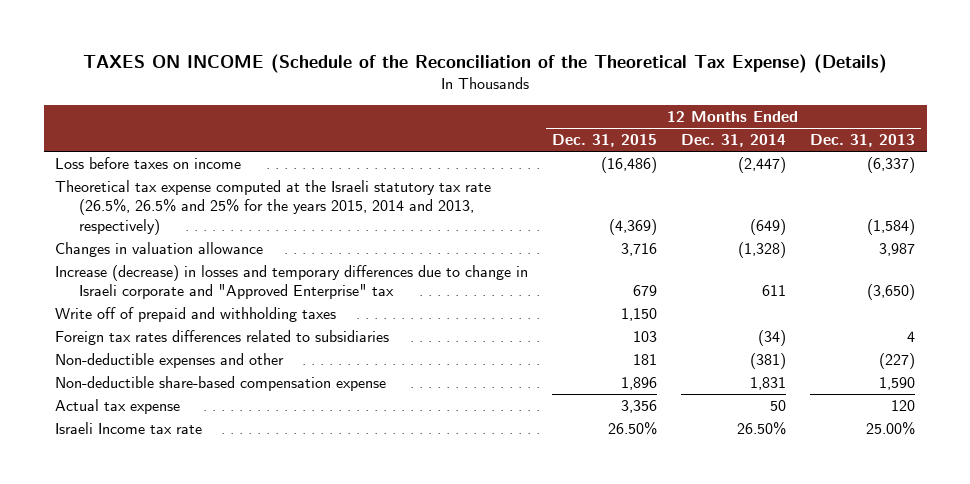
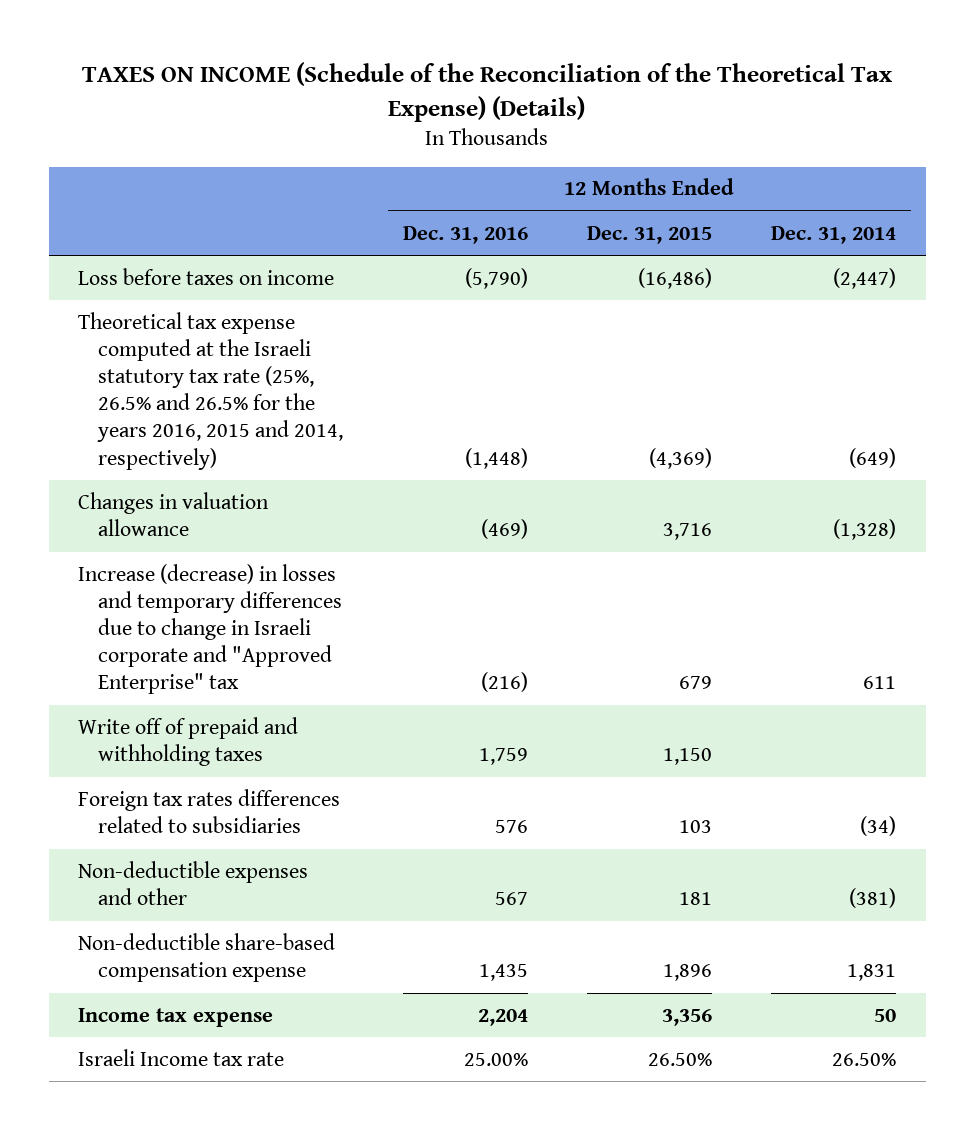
[809,134,915,148] Dec. 31, 2013 -> none
none -> [402,225,528,244] Dec. 31, 2016
[55,180,492,235] Theoretical tax expense computed at the Israeli statutory tax rate (26.5%, 26.5% and 25% for the years 2015, 2014 and 2013, respectively) -> [78,311,344,470] Theoretical tax expense computed at the Israeli statutory tax rate (25%, 26.5% and 26.5% for the years 2016, 2015 and 2014, respectively)
[55,399,181,415] Actual tax expense -> [78,1007,274,1027] Income tax expense

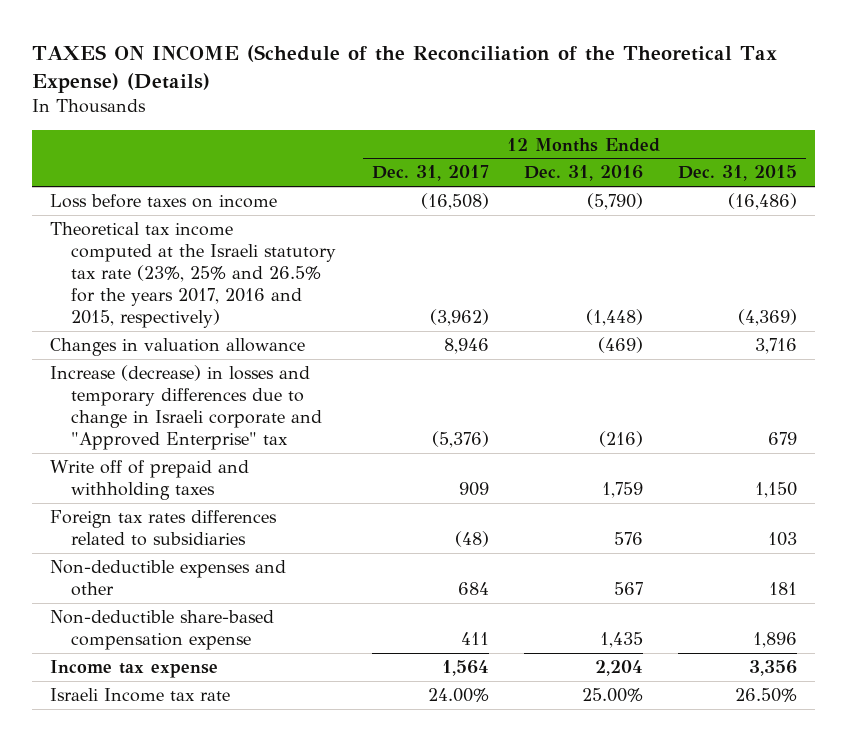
[771,225,897,244] Dec. 31, 2014 -> none
none -> [371,165,489,182] Dec. 31, 2017
[78,311,344,470] Theoretical tax expense computed at the Israeli statutory tax rate (25%, 26.5% and 26.5% for the years 2016, 2015 and 2014, respectively) -> [49,222,337,329] Theoretical tax income computed at the Israeli statutory tax rate (23%, 25% and 26.5% for the years 2017, 2016 and 2015, respectively)

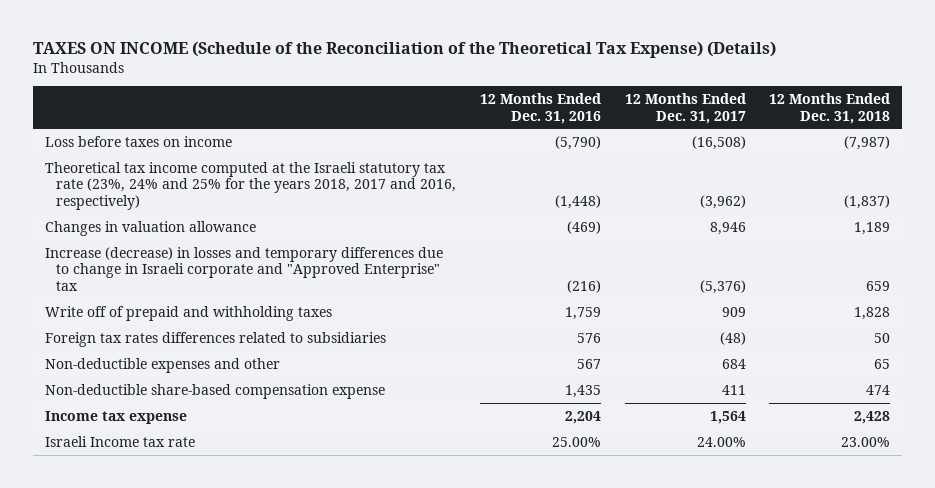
[678,165,798,182] Dec. 31, 2015 -> none
none -> [769,93,891,124] 12 Months Ended Dec. 31, 2018
[49,222,337,329] Theoretical tax income computed at the Israeli statutory tax rate (23%, 25% and 26.5% for the years 2017, 2016 and 2015, respectively) -> [44,161,456,210] Theoretical tax income computed at the Israeli statutory tax rate (23%, 24% and 25% for the years 2018, 2017 and 2016, respectively)

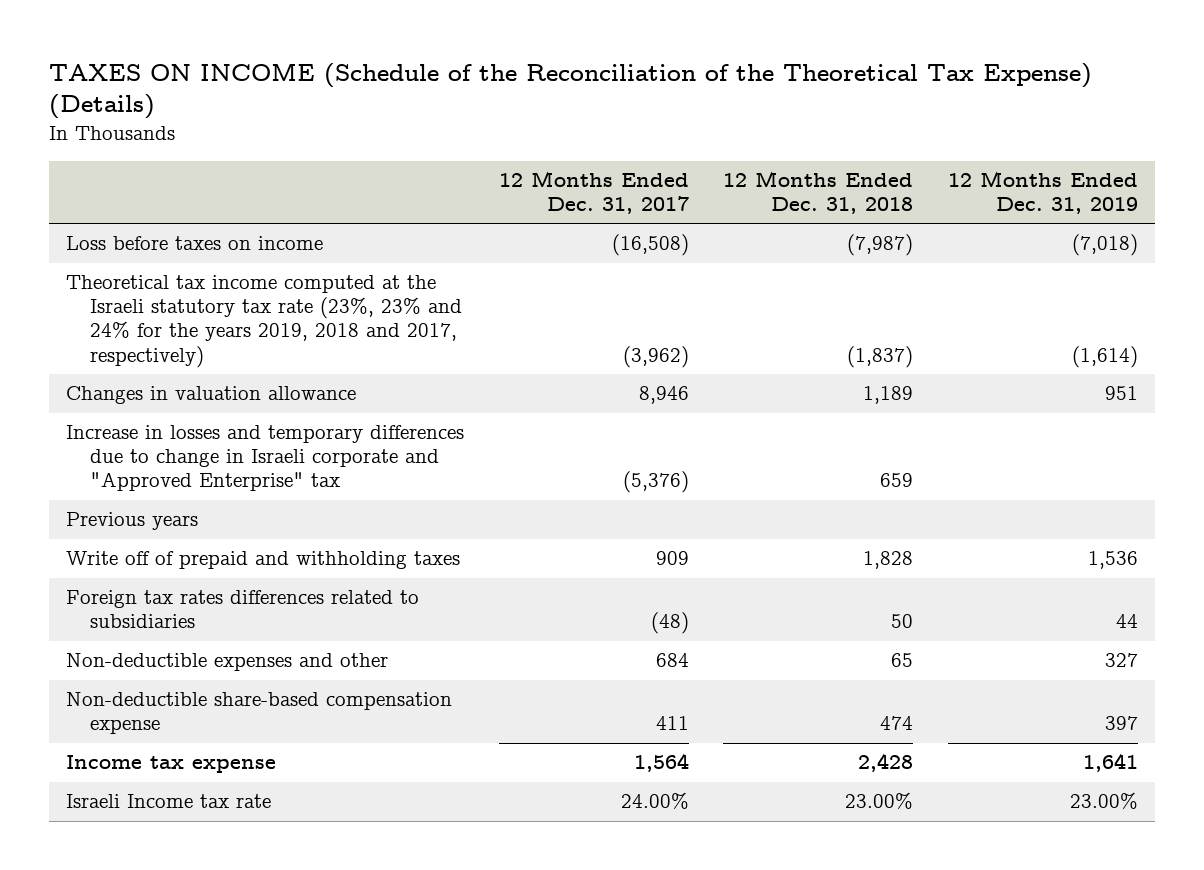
[479,93,601,124] 12 Months Ended Dec. 31, 2016 -> none
none -> [947,171,1138,215] 12 Months Ended Dec. 31, 2019
[44,161,456,210] Theoretical tax income computed at the Israeli statutory tax rate (23%, 24% and 25% for the years 2018, 2017 and 2016, respectively) -> [66,275,462,368] Theoretical tax income computed at the Israeli statutory tax rate (23%, 23% and 24% for the years 2019, 2018 and 2017, respectively)
[44,246,443,291] Increase (decrease) in losses and temporary differences due to change in Israeli corporate and "Approved Enterprise" tax -> [66,425,465,492] Increase in losses and temporary differences due to change in Israeli corporate and "Approved Enterprise" tax
none -> [66,512,199,531] Previous years

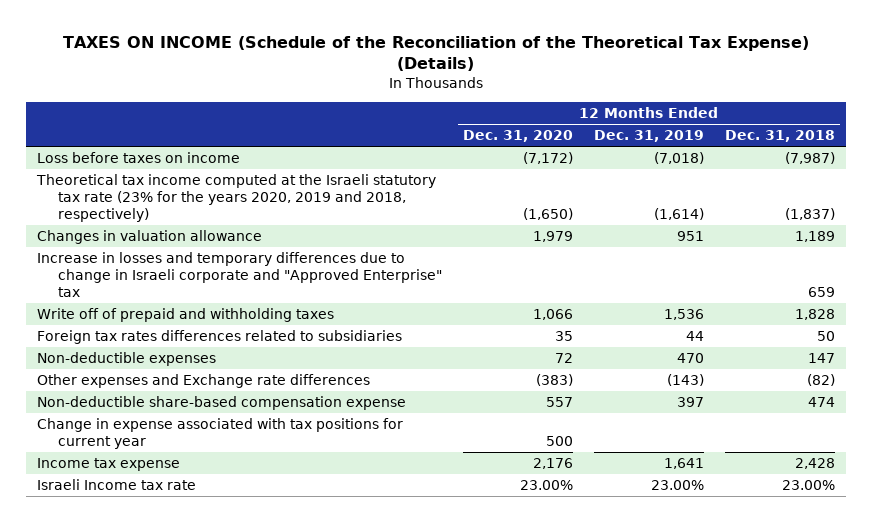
[498,171,689,215] 12 Months Ended Dec. 31, 2017 -> none
none -> [462,130,573,143] Dec. 31, 2020
[66,275,462,368] Theoretical tax income computed at the Israeli statutory tax rate (23%, 23% and 24% for the years 2019, 2018 and 2017, respectively) -> [36,174,437,222] Theoretical tax income computed at the Israeli statutory tax rate (23% for the years 2020, 2019 and 2018, respectively)
[66,512,199,531] Previous years -> none
[66,653,389,672] Non-deductible expenses and other -> [37,352,217,367] Non-deductible expenses
[891,653,914,668] 65 -> [808,353,836,364] 147
[1104,653,1138,668] 327 -> [677,353,705,364] 470
none -> [37,374,371,389] Other expenses and Exchange rate differences
none -> [37,418,404,450] Change in expense associated with tax positions for current year

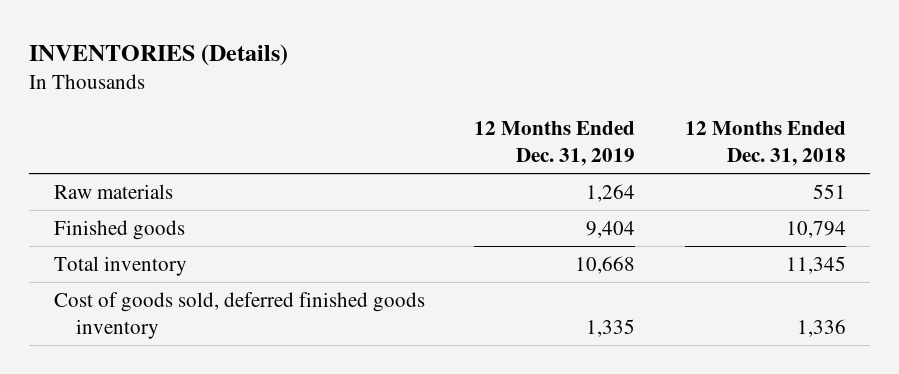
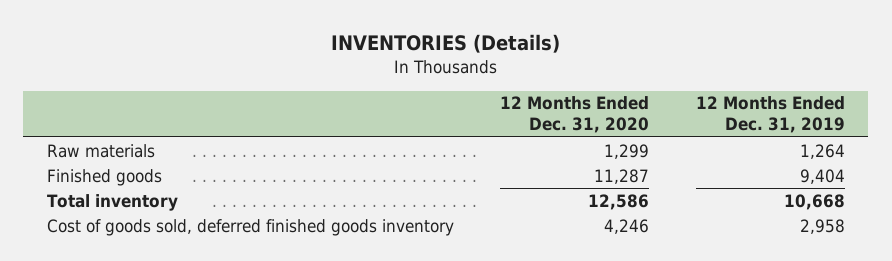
[684,121,846,167] 12 Months Ended Dec. 31, 2018 -> none
none -> [500,96,650,134] 12 Months Ended Dec. 31, 2020
[586,319,636,338] 1,335 -> [799,218,845,234] 2,958

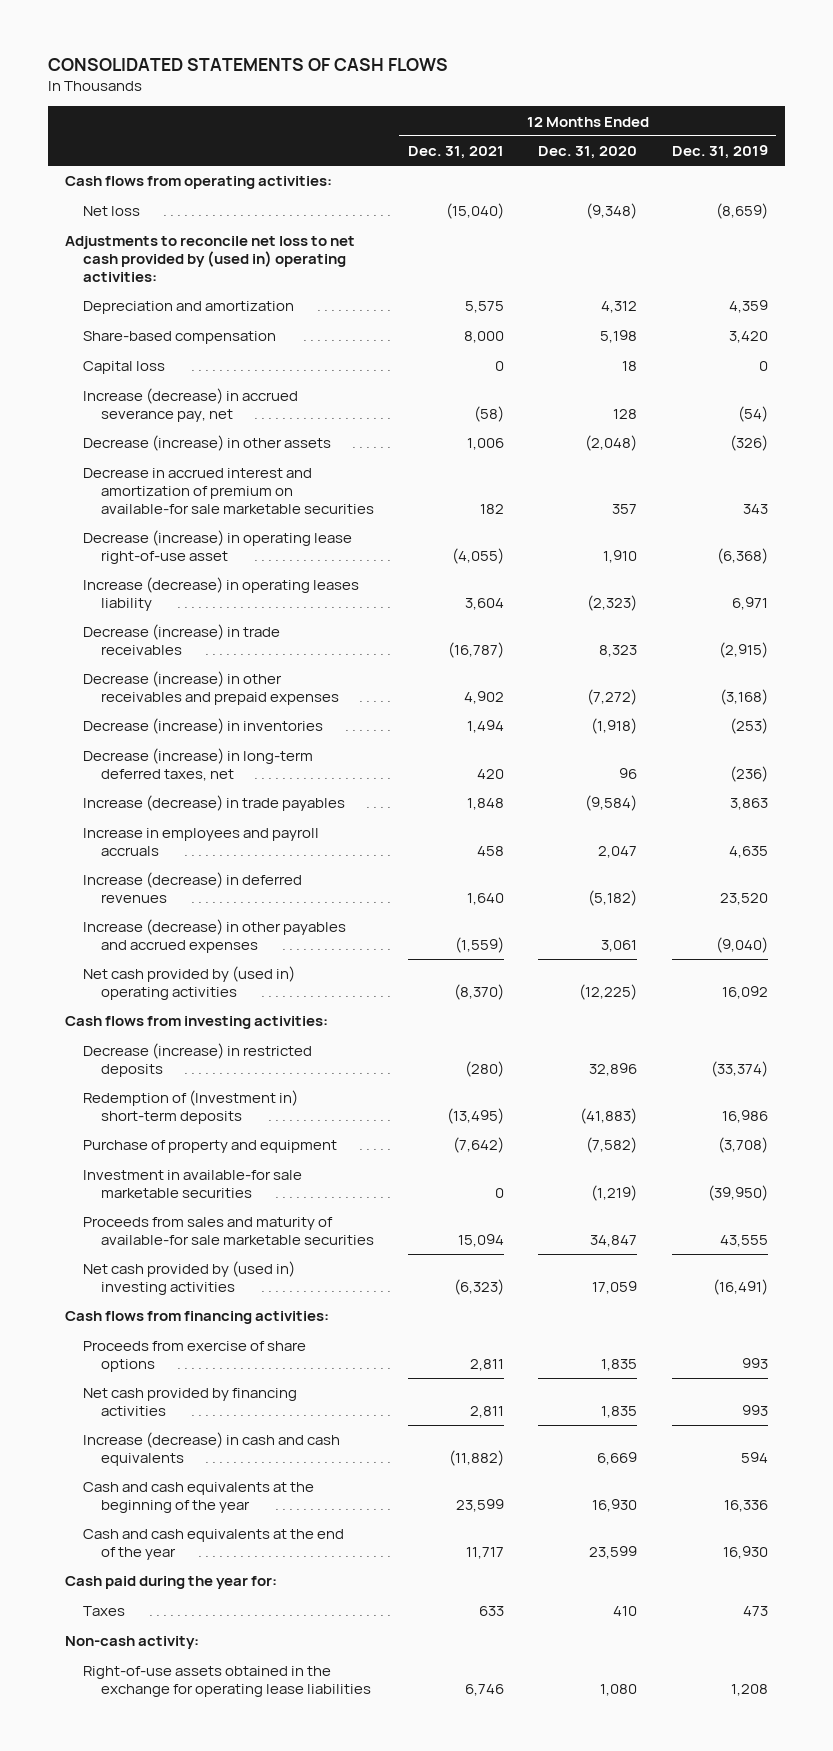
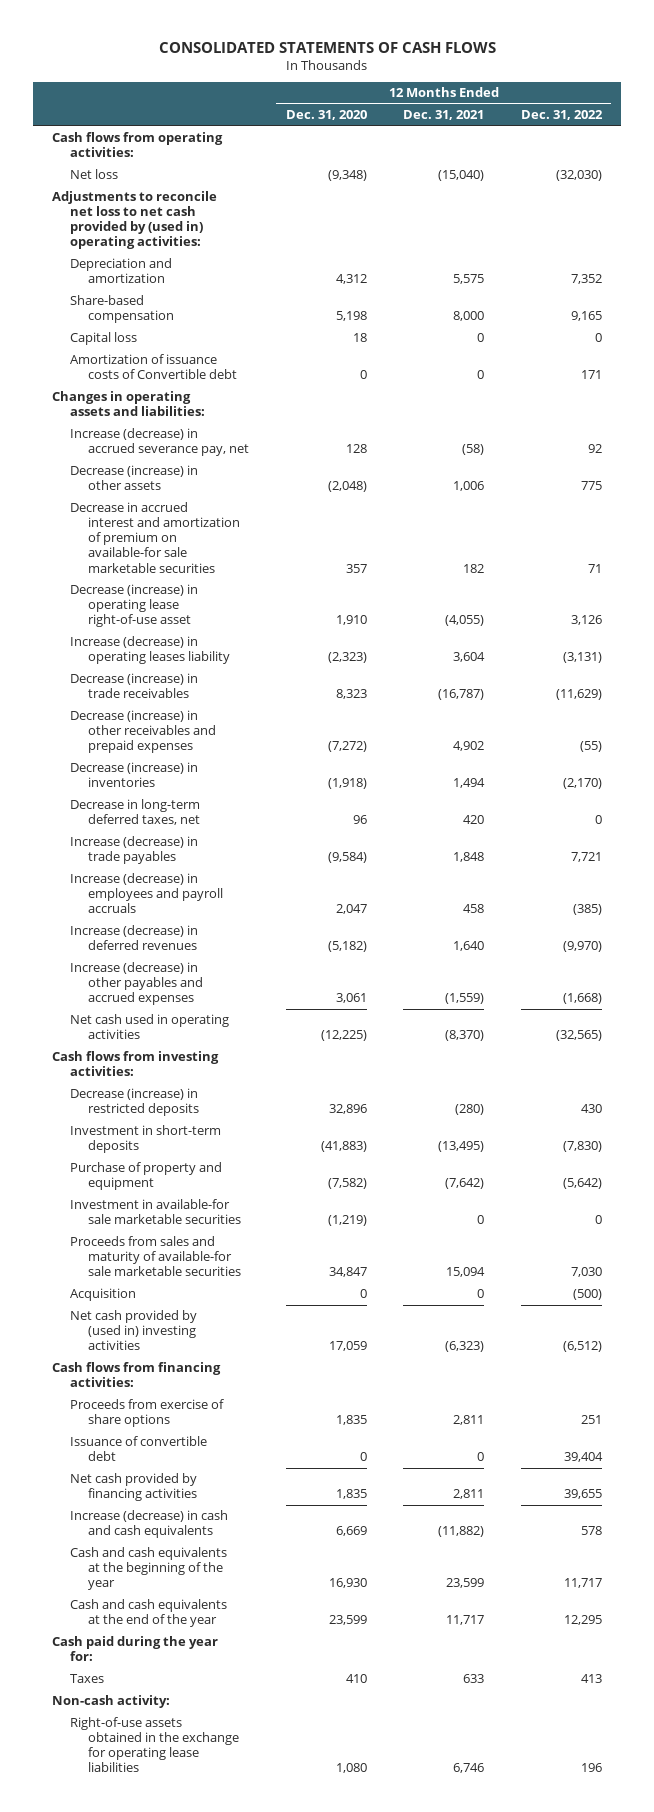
[671,145,768,160] Dec. 31, 2019 -> none
none -> [521,110,604,121] Dec. 31, 2022
none -> [69,354,237,380] Amortization of issuance costs of Convertible debt
none -> [51,391,205,417] Changes in operating assets and liabilities:
[82,748,313,782] Decrease (increase) in long-term deferred taxes, net -> [69,799,200,826] Decrease in long-term deferred taxes, net
[82,828,319,857] Increase in employees and payroll accruals -> [69,873,223,914] Increase (decrease) in employees and payroll accruals
[82,966,295,1001] Net cash provided by (used in) operating activities -> [69,1014,229,1040] Net cash used in operating activities
[82,1090,298,1125] Redemption of (Investment in) short-term deposits -> [69,1125,221,1154] Investment in short-term deposits
none -> [69,1288,136,1302] Acquisition
none -> [69,1436,207,1462] Issuance of convertible debt

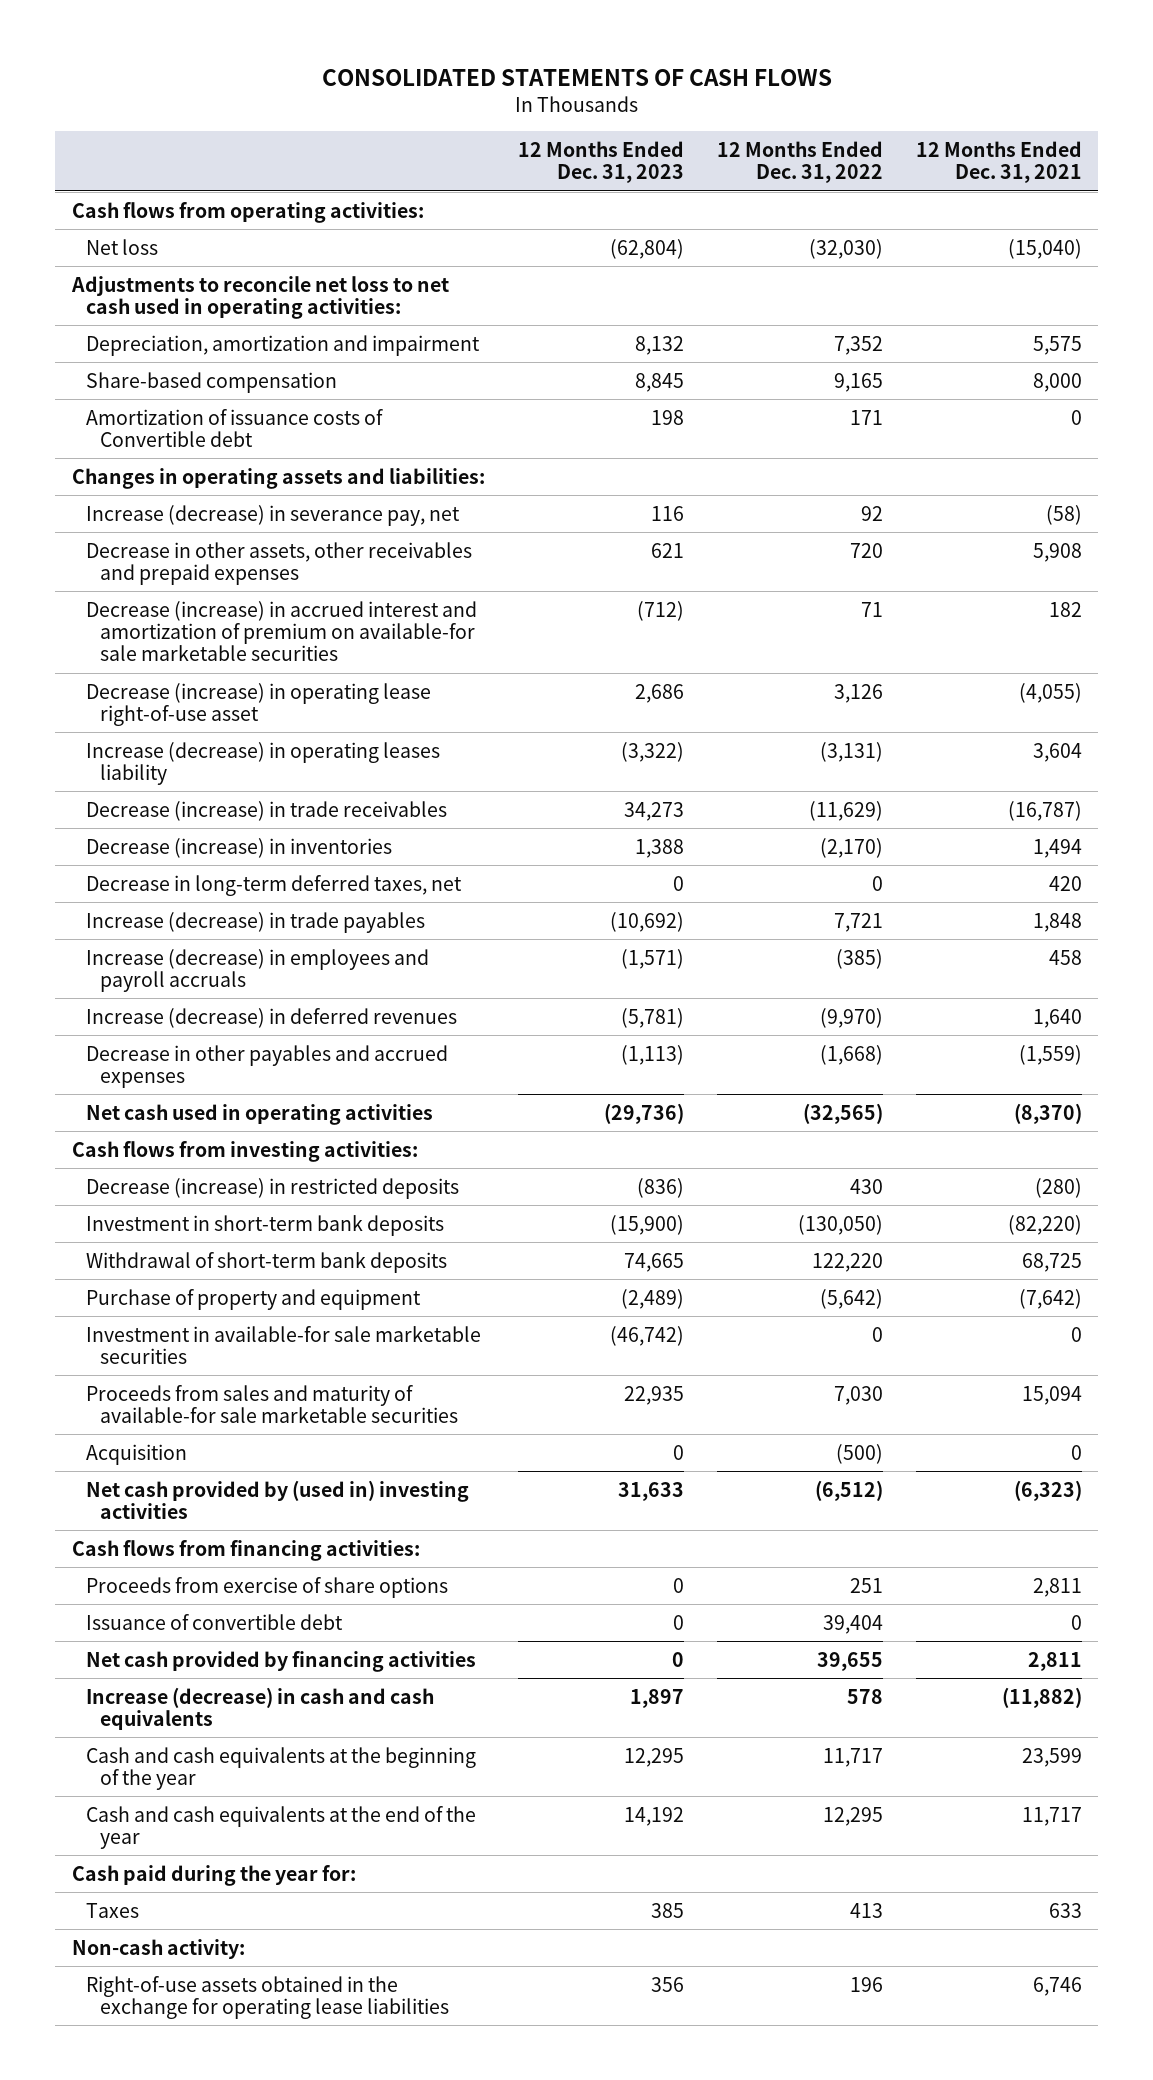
[285,110,367,121] Dec. 31, 2020 -> none
none -> [517,140,684,184] 12 Months Ended Dec. 31, 2023
[51,191,217,250] Adjustments to reconcile net loss to net cash provided by (used in) operating activities: -> [70,275,449,319] Adjustments to reconcile net loss to net cash used in operating activities:
[69,258,172,284] Depreciation and amortization -> [86,334,481,356] Depreciation, amortization and impairment
[69,332,137,346] Capital loss -> none
[69,428,249,457] Increase (decrease) in accrued severance pay, net -> [86,504,461,526] Increase (decrease) in severance pay, net
[69,465,198,491] Decrease (increase) in other assets -> [86,541,473,585] Decrease in other assets, other receivables and prepaid expenses
[453,481,485,492] 1,006 -> [1032,542,1082,562] 5,908
[581,481,603,491] 775 -> [849,542,883,558] 720
[69,502,240,573] Decrease in accrued interest and amortization of premium on available-for sale marketable securities -> [86,600,478,662] Decrease (increase) in accrued interest and amortization of premium on available-for sale marketable securities
[69,710,216,754] Decrease (increase) in other receivables and prepaid expenses -> none
[69,962,203,1006] Increase (decrease) in other payables and accrued expenses -> [86,1044,449,1088] Decrease in other payables and accrued expenses
[69,1125,221,1154] Investment in short-term deposits -> [86,1214,445,1236] Investment in short-term bank deposits
[438,1141,485,1153] (13,495) -> [1007,1214,1082,1235] (82,220)
[563,1141,603,1153] (7,830) -> [797,1214,883,1235] (130,050)
none -> [86,1251,448,1273] Withdrawal of short-term bank deposits

